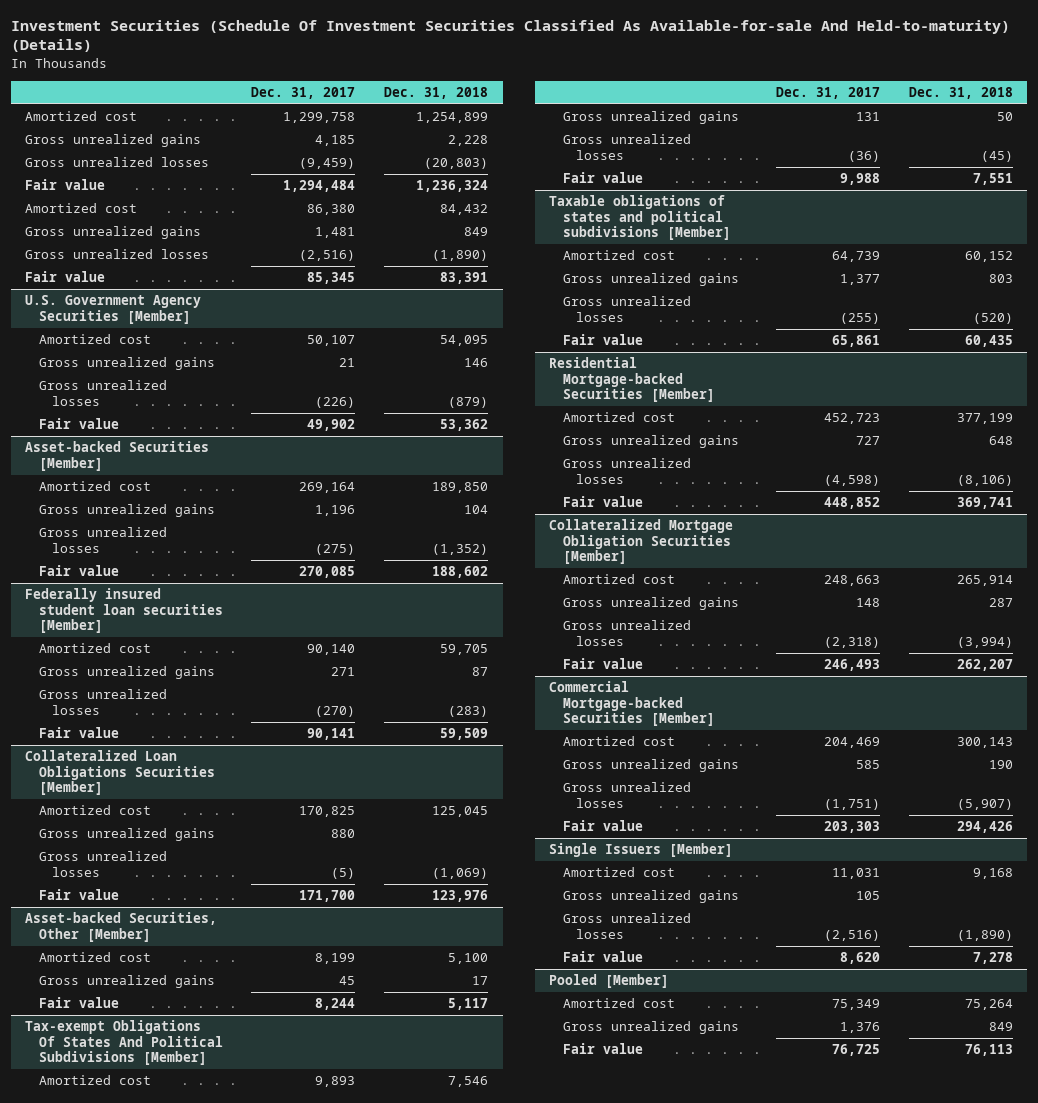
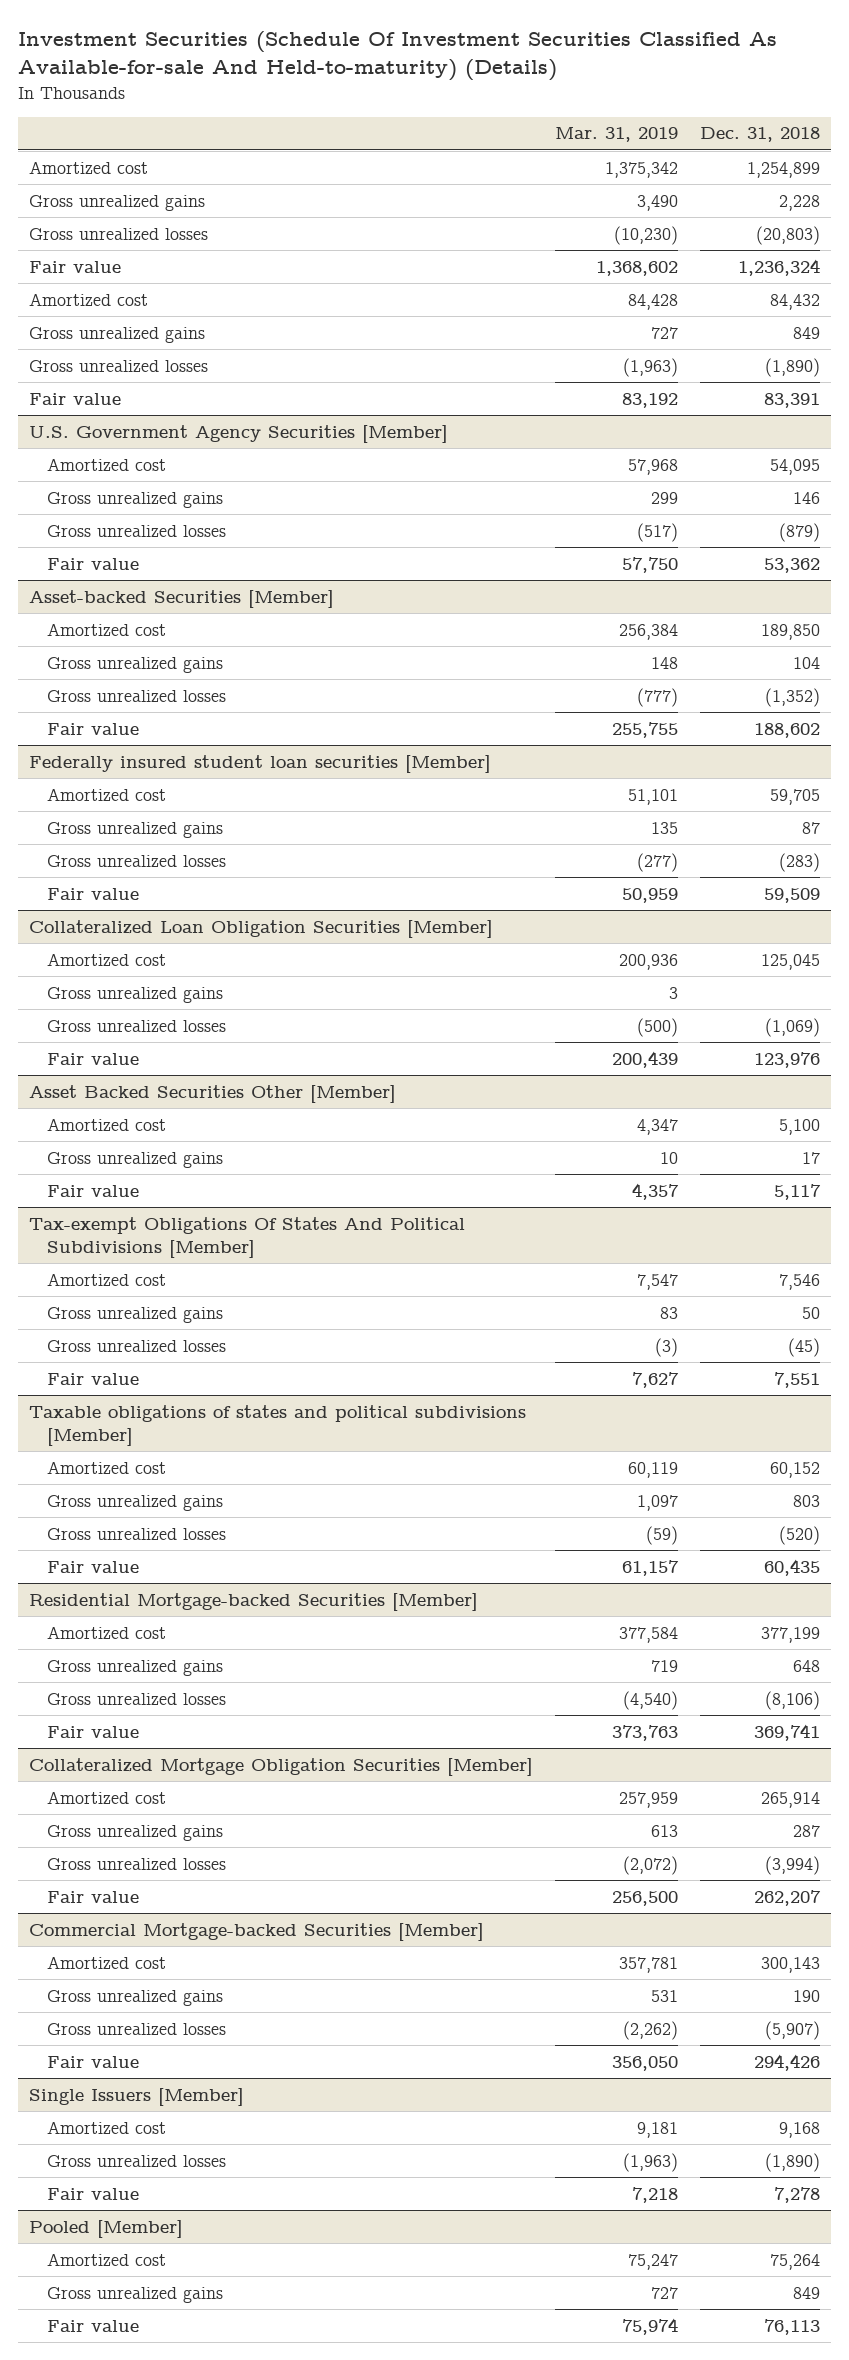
[251,86,356,99] Dec. 31, 2017 -> none
none -> [554,127,678,143] Mar. 31, 2019
[25,750,215,796] Collateralized Loan Obligations Securities [Member] -> [28,919,493,938] Collateralized Loan Obligation Securities [Member]
[25,912,218,942] Asset-backed Securities, Other [Member] -> [28,1084,396,1103] Asset Backed Securities Other [Member]
[562,890,739,904] Gross unrealized gains -> none

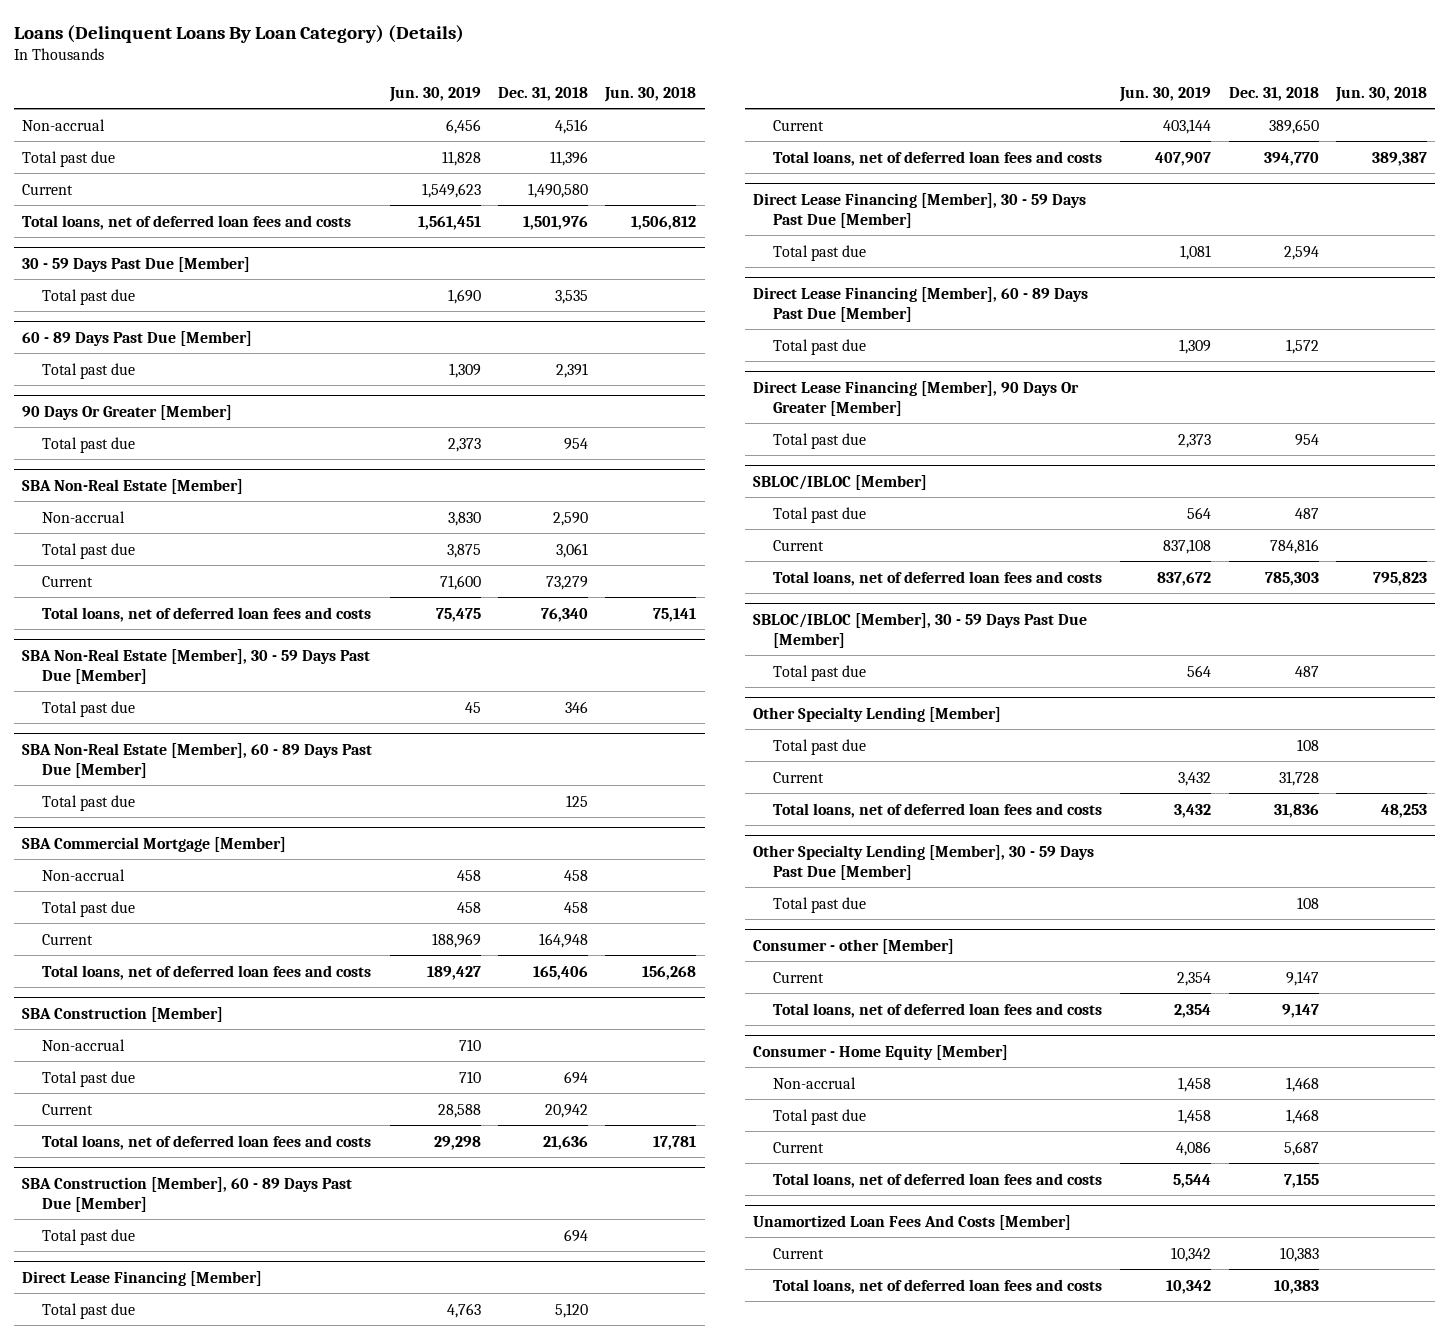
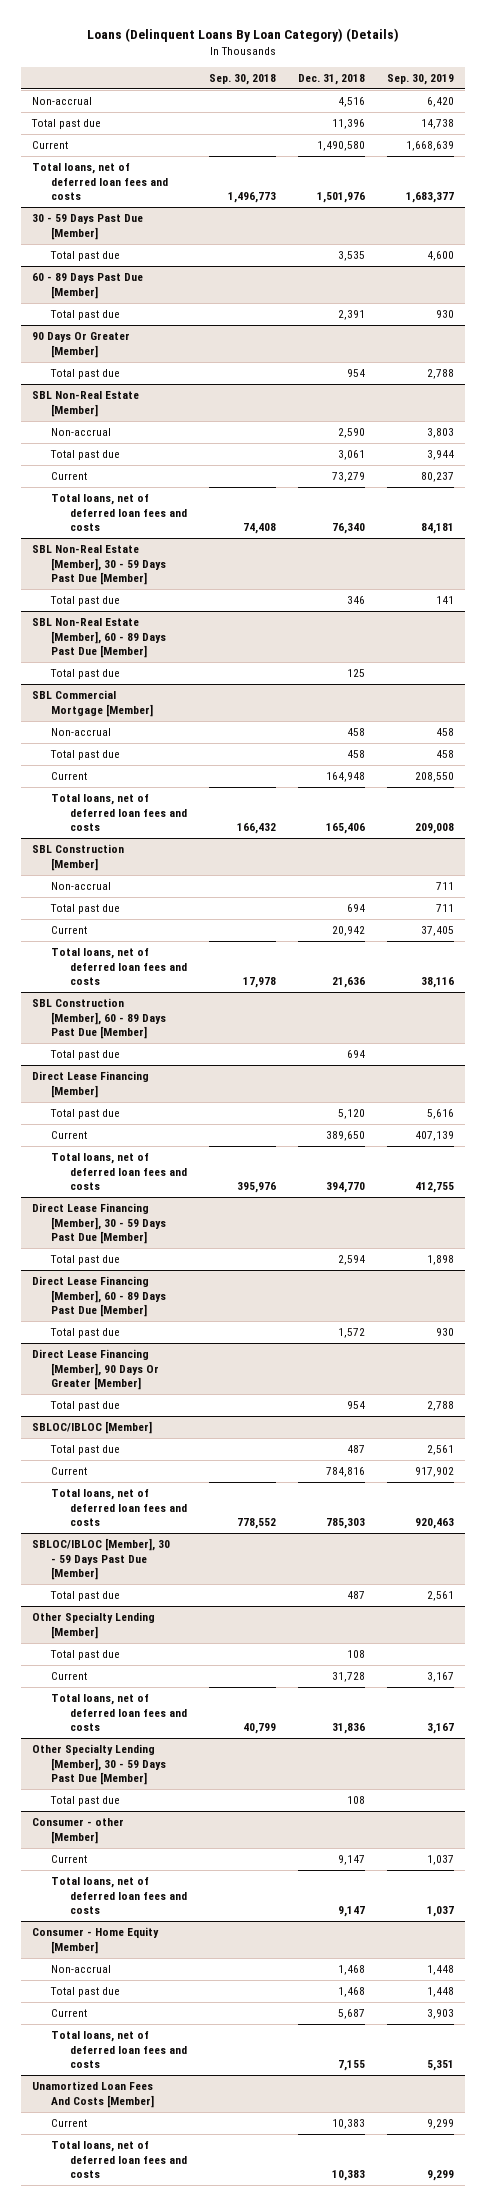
[388,86,481,102] Jun. 30, 2019 -> none
[603,86,696,102] Jun. 30, 2018 -> none
none -> [208,73,276,85] Sep. 30, 2018
none -> [387,73,455,85] Sep. 30, 2019
[22,478,244,494] SBA Non-Real Estate [Member] -> [32,391,140,417] SBL Non-Real Estate [Member]
[22,648,371,684] SBA Non-Real Estate [Member], 30 - 59 Days Past Due [Member] -> [32,545,167,586] SBL Non-Real Estate [Member], 30 - 59 Days Past Due [Member]
[22,742,373,778] SBA Non-Real Estate [Member], 60 - 89 Days Past Due [Member] -> [32,618,167,659] SBL Non-Real Estate [Member], 60 - 89 Days Past Due [Member]
[22,836,287,852] SBA Commercial Mortgage [Member] -> [32,690,154,717] SBL Commercial Mortgage [Member]
[22,1006,224,1022] SBA Construction [Member] -> [32,844,125,871] SBL Construction [Member]
[22,1176,353,1212] SBA Construction [Member], 60 - 89 Days Past Due [Member] -> [32,998,167,1040] SBL Construction [Member], 60 - 89 Days Past Due [Member]

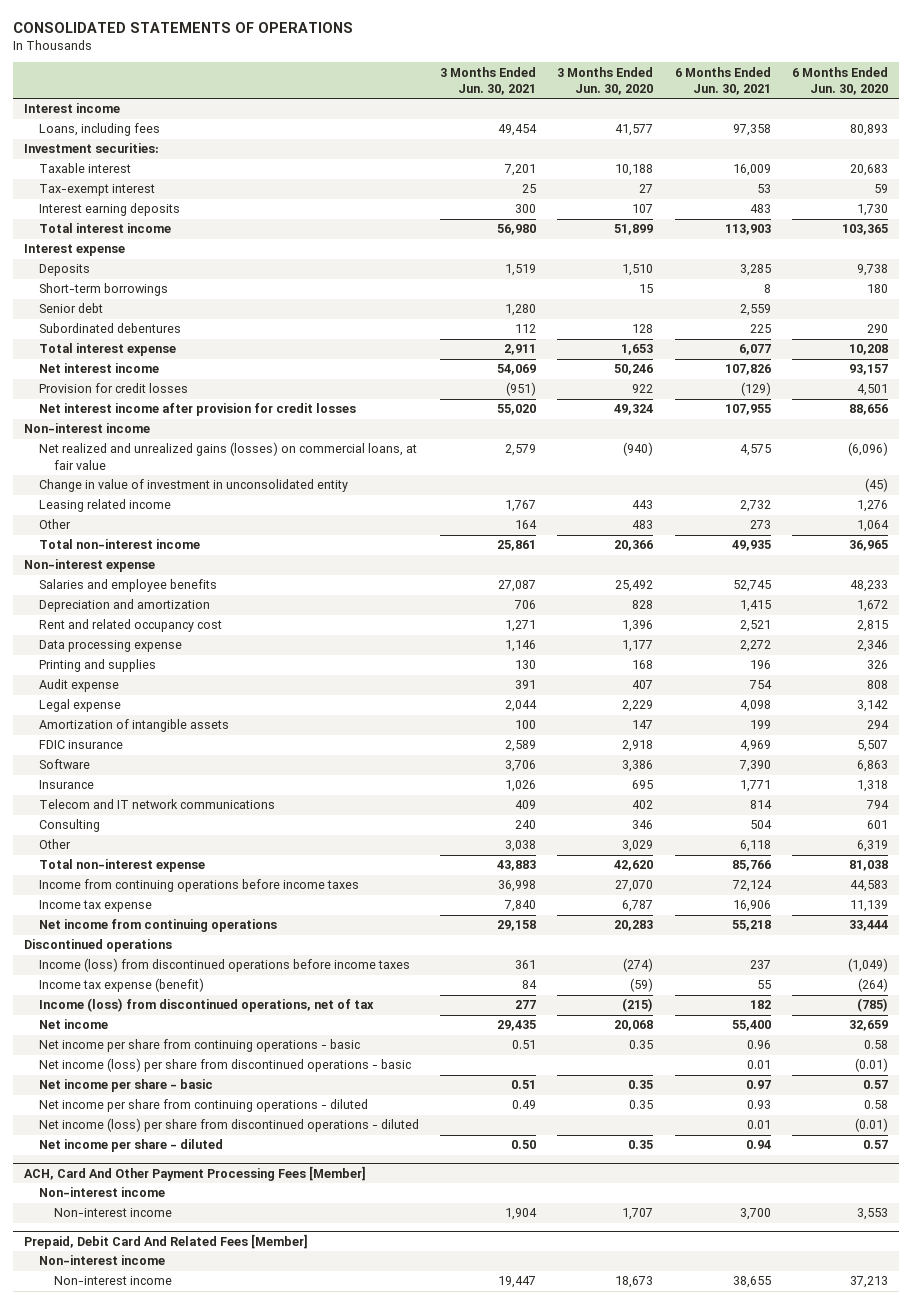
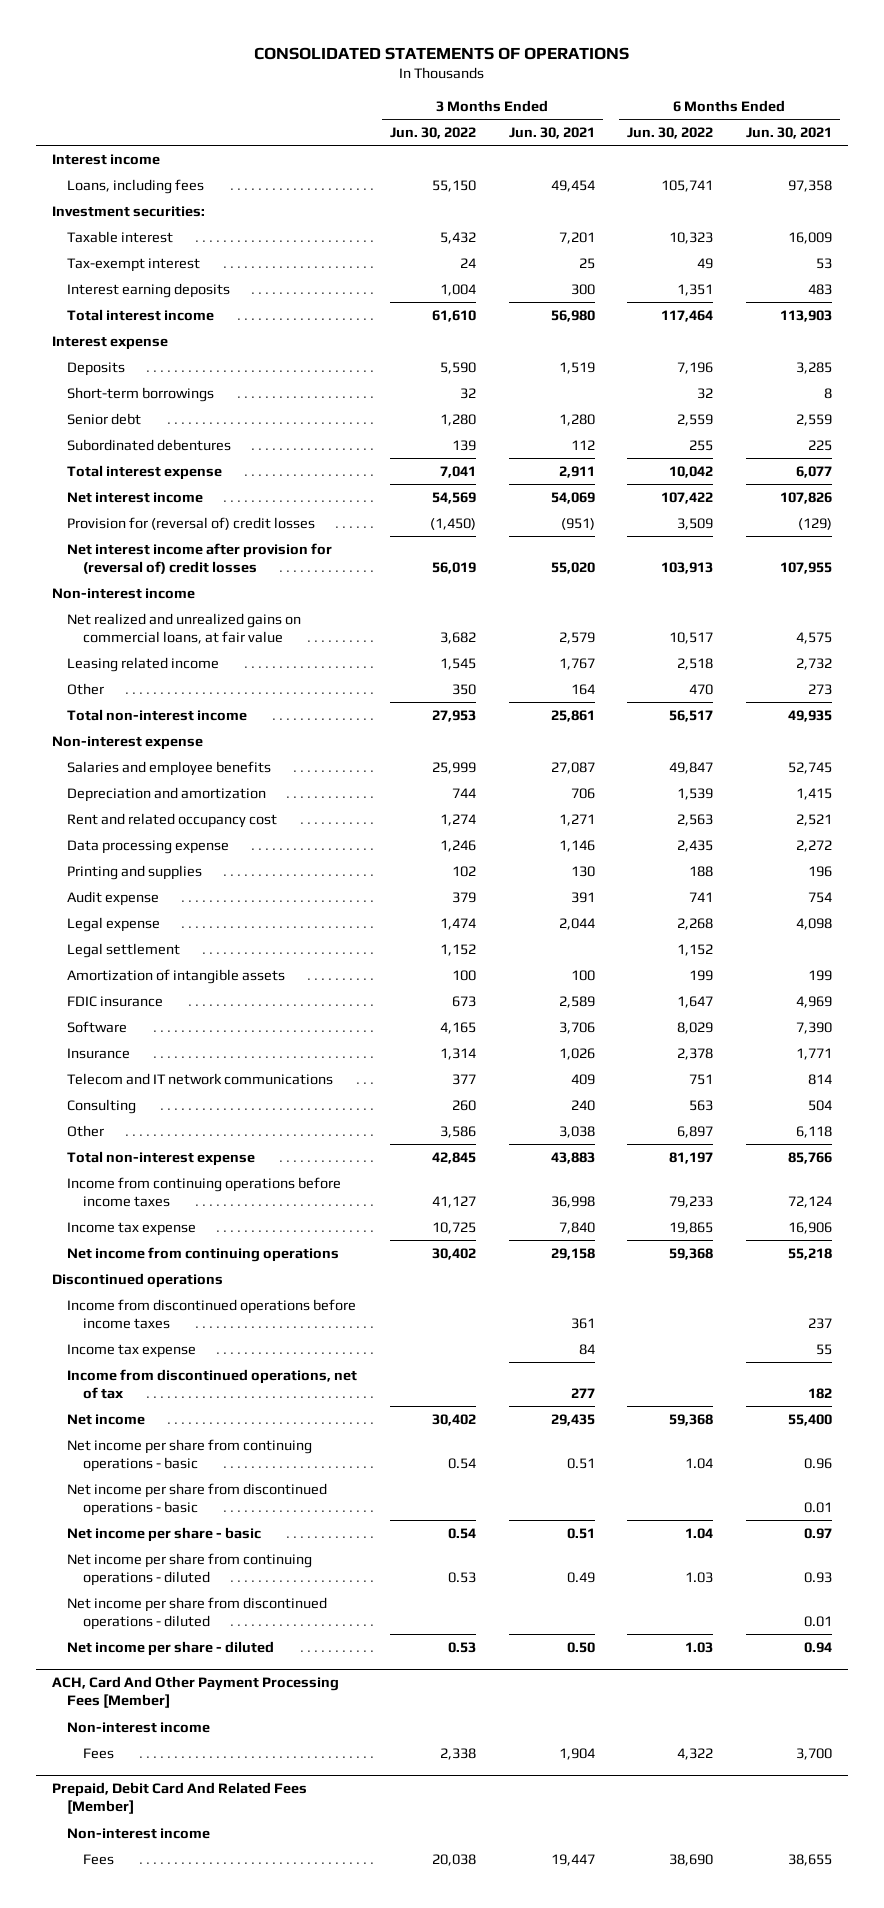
[557,66,654,95] 3 Months Ended Jun. 30, 2020 -> none
[792,66,889,95] 6 Months Ended Jun. 30, 2020 -> none
none -> [390,126,477,139] Jun. 30, 2022
none -> [627,126,714,139] Jun. 30, 2022
[38,383,188,394] Provision for credit losses -> [67,516,316,530] Provision for (reversal of) credit losses
[38,403,356,417] Net interest income after provision for credit losses -> [67,542,333,575] Net interest income after provision for (reversal of) credit losses
[38,479,348,493] Change in value of investment in unconsolidated entity -> none
[38,442,417,470] Net realized and unrealized gains (losses) on commercial loans, at fair value -> [67,612,302,645] Net realized and unrealized gains on commercial loans, at fair value
none -> [67,942,181,958] Legal settlement
[38,958,410,973] Income (loss) from discontinued operations before income taxes -> [67,1298,357,1330] Income from discontinued operations before income taxes
[38,978,204,993] Income tax expense (benefit) -> [67,1343,197,1358] Income tax expense
[38,998,374,1013] Income (loss) from discontinued operations, net of tax -> [67,1368,358,1400] Income from discontinued operations, net of tax
[38,1058,411,1073] Net income (loss) per share from discontinued operations - basic -> [67,1482,328,1517] Net income per share from discontinued operations - basic
[38,1118,419,1133] Net income (loss) per share from discontinued operations - diluted -> [67,1596,328,1631] Net income per share from discontinued operations - diluted
[53,1208,172,1218] Non-interest income -> [82,1747,114,1759] Fees
[53,1276,172,1286] Non-interest income -> [82,1853,114,1865] Fees

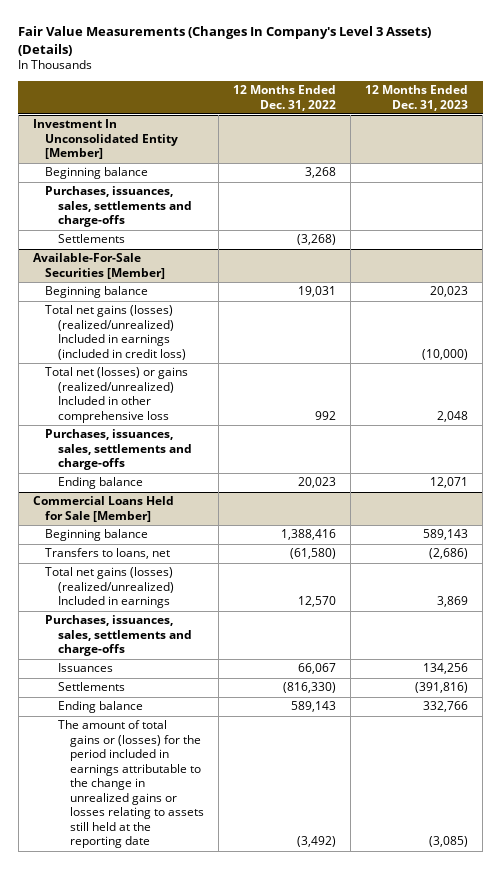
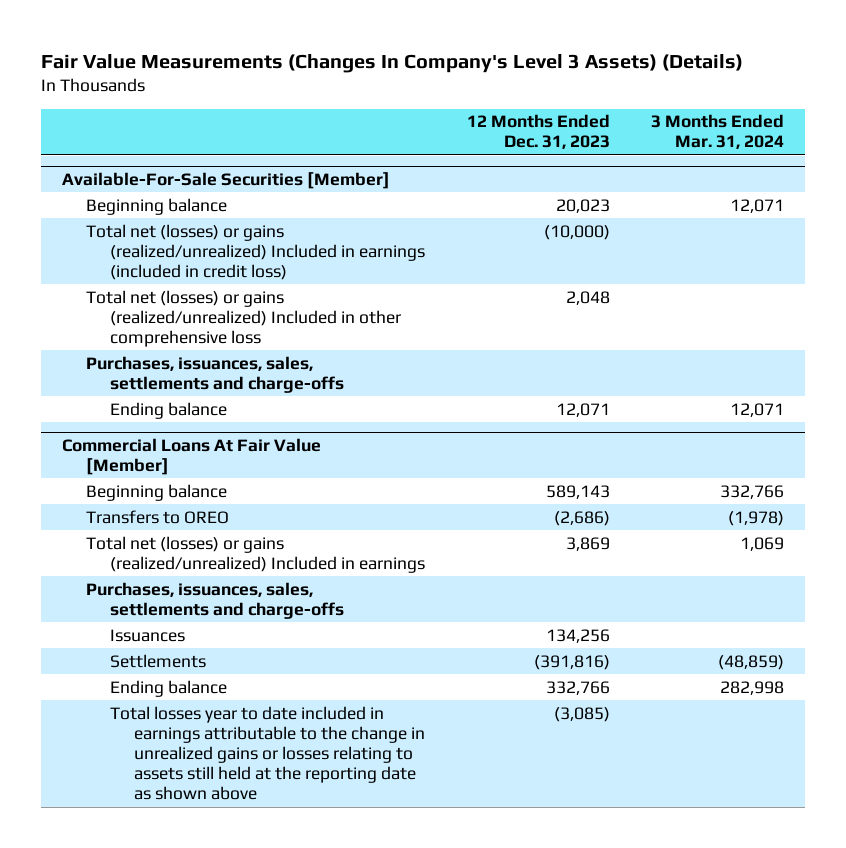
[233,85,337,111] 12 Months Ended Dec. 31, 2022 -> none
none -> [651,114,785,150] 3 Months Ended Mar. 31, 2024
[32,119,179,160] Investment In Unconsolidated Entity [Member] -> none
[45,167,149,180] Beginning balance -> none
[45,186,192,228] Purchases, issuances, sales, settlements and charge-offs -> none
[57,234,125,244] Settlements -> none
[45,305,186,360] Total net gains (losses) (realized/unrealized) Included in earnings (included in credit loss) -> [85,223,425,280] Total net (losses) or gains (realized/unrealized) Included in earnings (included in credit loss)
[32,496,174,522] Commercial Loans Held for Sale [Member] -> none
none -> [62,437,322,475] Commercial Loans At Fair Value [Member]
[45,548,171,560] Transfers to loans, net -> [85,509,229,524] Transfers to OREO
[45,567,174,609] Total net gains (losses) (realized/unrealized) Included in earnings -> [85,535,425,573] Total net (losses) or gains (realized/unrealized) Included in earnings
[57,720,204,849] The amount of total gains or (losses) for the period included in earnings attributable to the change in unrealized gains or losses relating to assets still held at the reporting date -> [109,705,425,800] Total losses year to date included in earnings attributable to the change in unrealized gains or losses relating to assets still held at the reporting date as shown above

